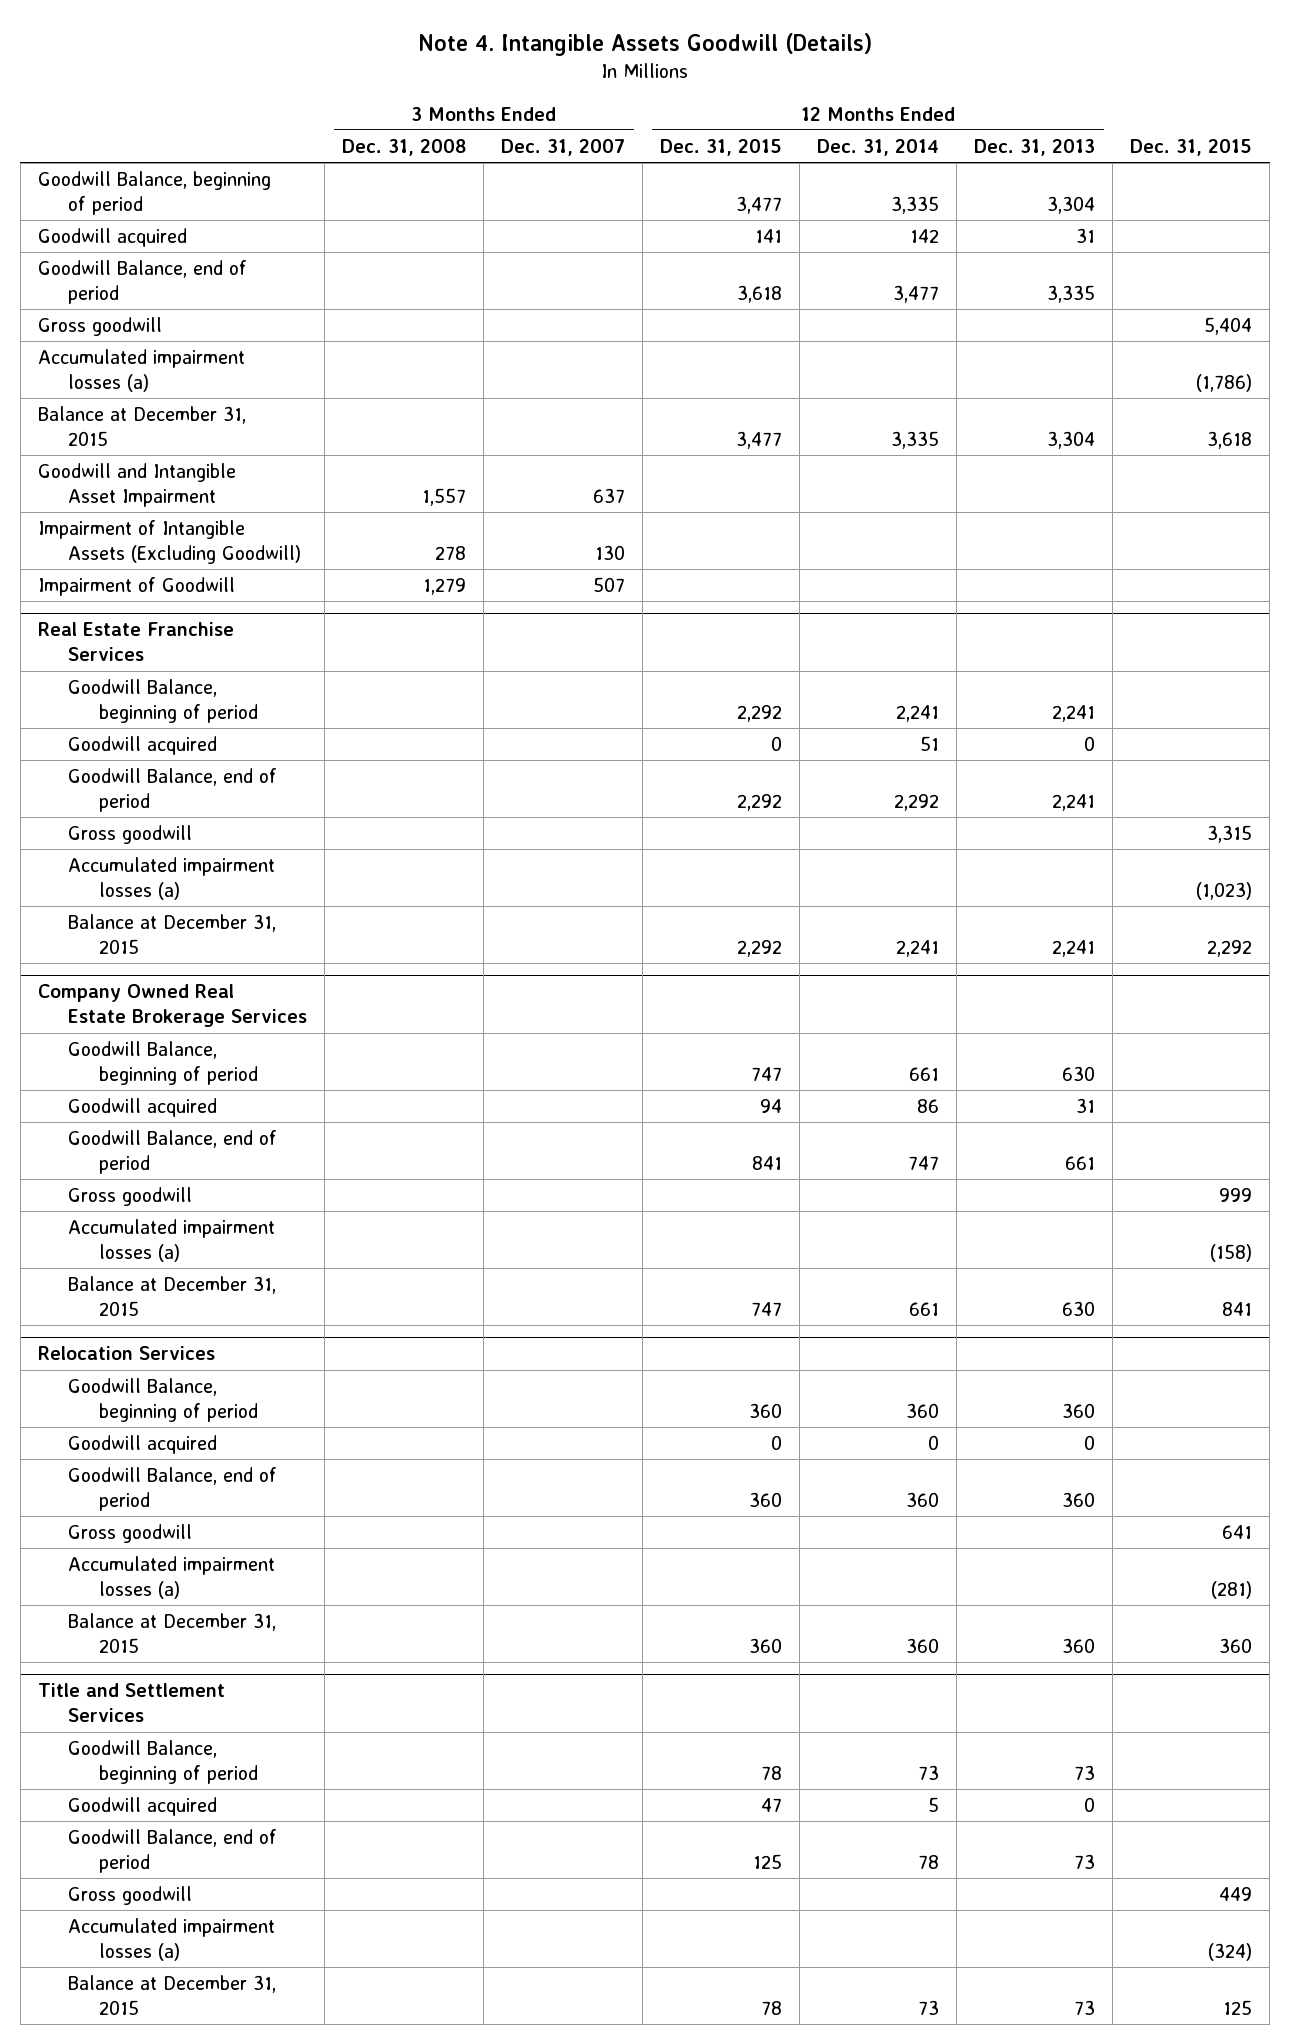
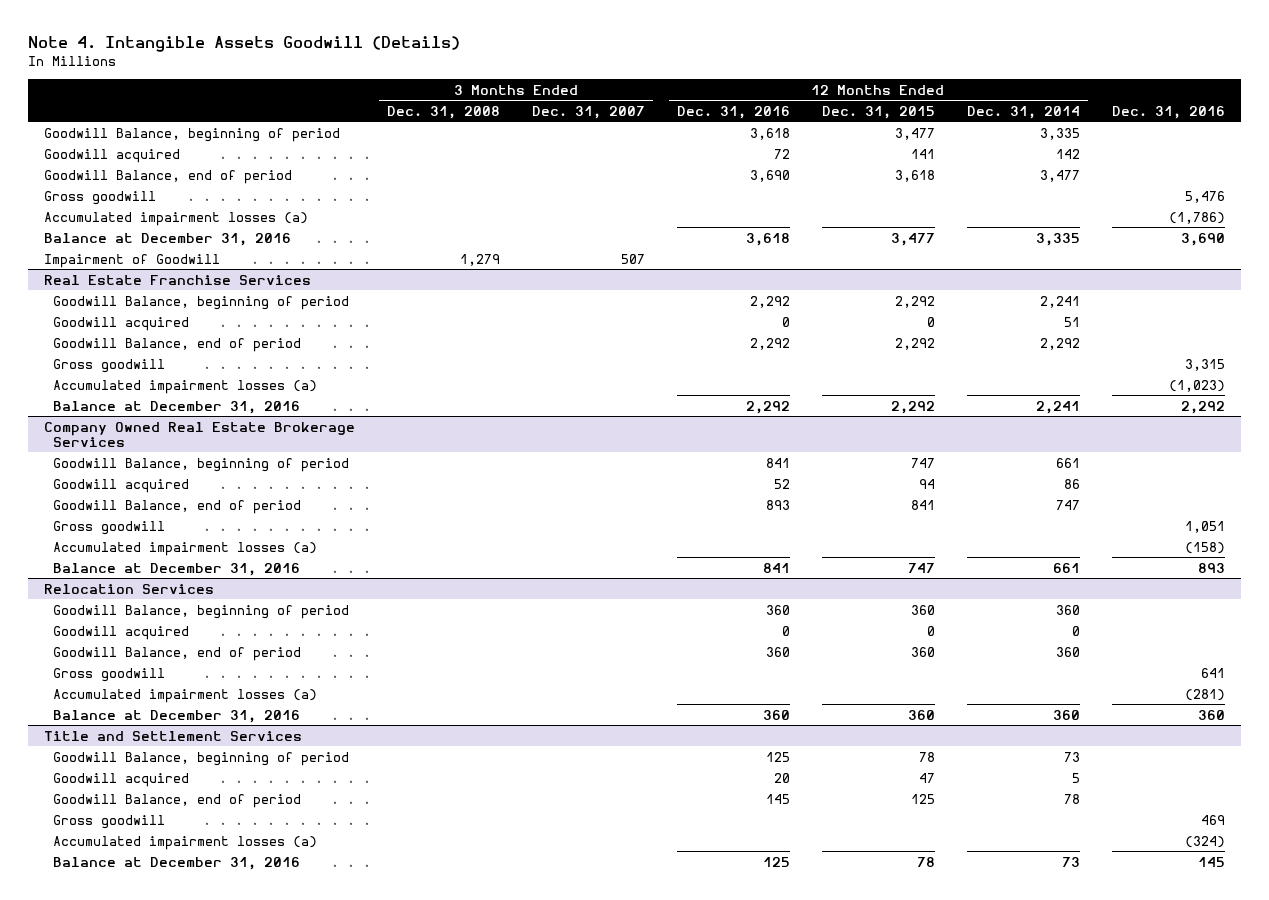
[974,138,1096,156] Dec. 31, 2013 -> none
[1130,138,1253,156] Dec. 31, 2015 -> none
none -> [676,105,790,119] Dec. 31, 2016
none -> [1111,105,1225,119] Dec. 31, 2016
[37,462,236,507] Goodwill and Intangible Asset Impairment -> none
[37,519,302,564] Impairment of Intangible Assets (Excluding Goodwill) -> none
[37,405,246,446] Balance at December 31, 2015 -> [43,232,291,246] Balance at December 31, 2016
[68,913,277,954] Balance at December 31, 2015 -> [53,400,301,414] Balance at December 31, 2016
[68,1275,277,1316] Balance at December 31, 2015 -> [53,562,301,576] Balance at December 31, 2016
[68,1612,277,1653] Balance at December 31, 2015 -> [53,709,301,723] Balance at December 31, 2016
[68,1974,277,2015] Balance at December 31, 2015 -> [53,856,301,870] Balance at December 31, 2016

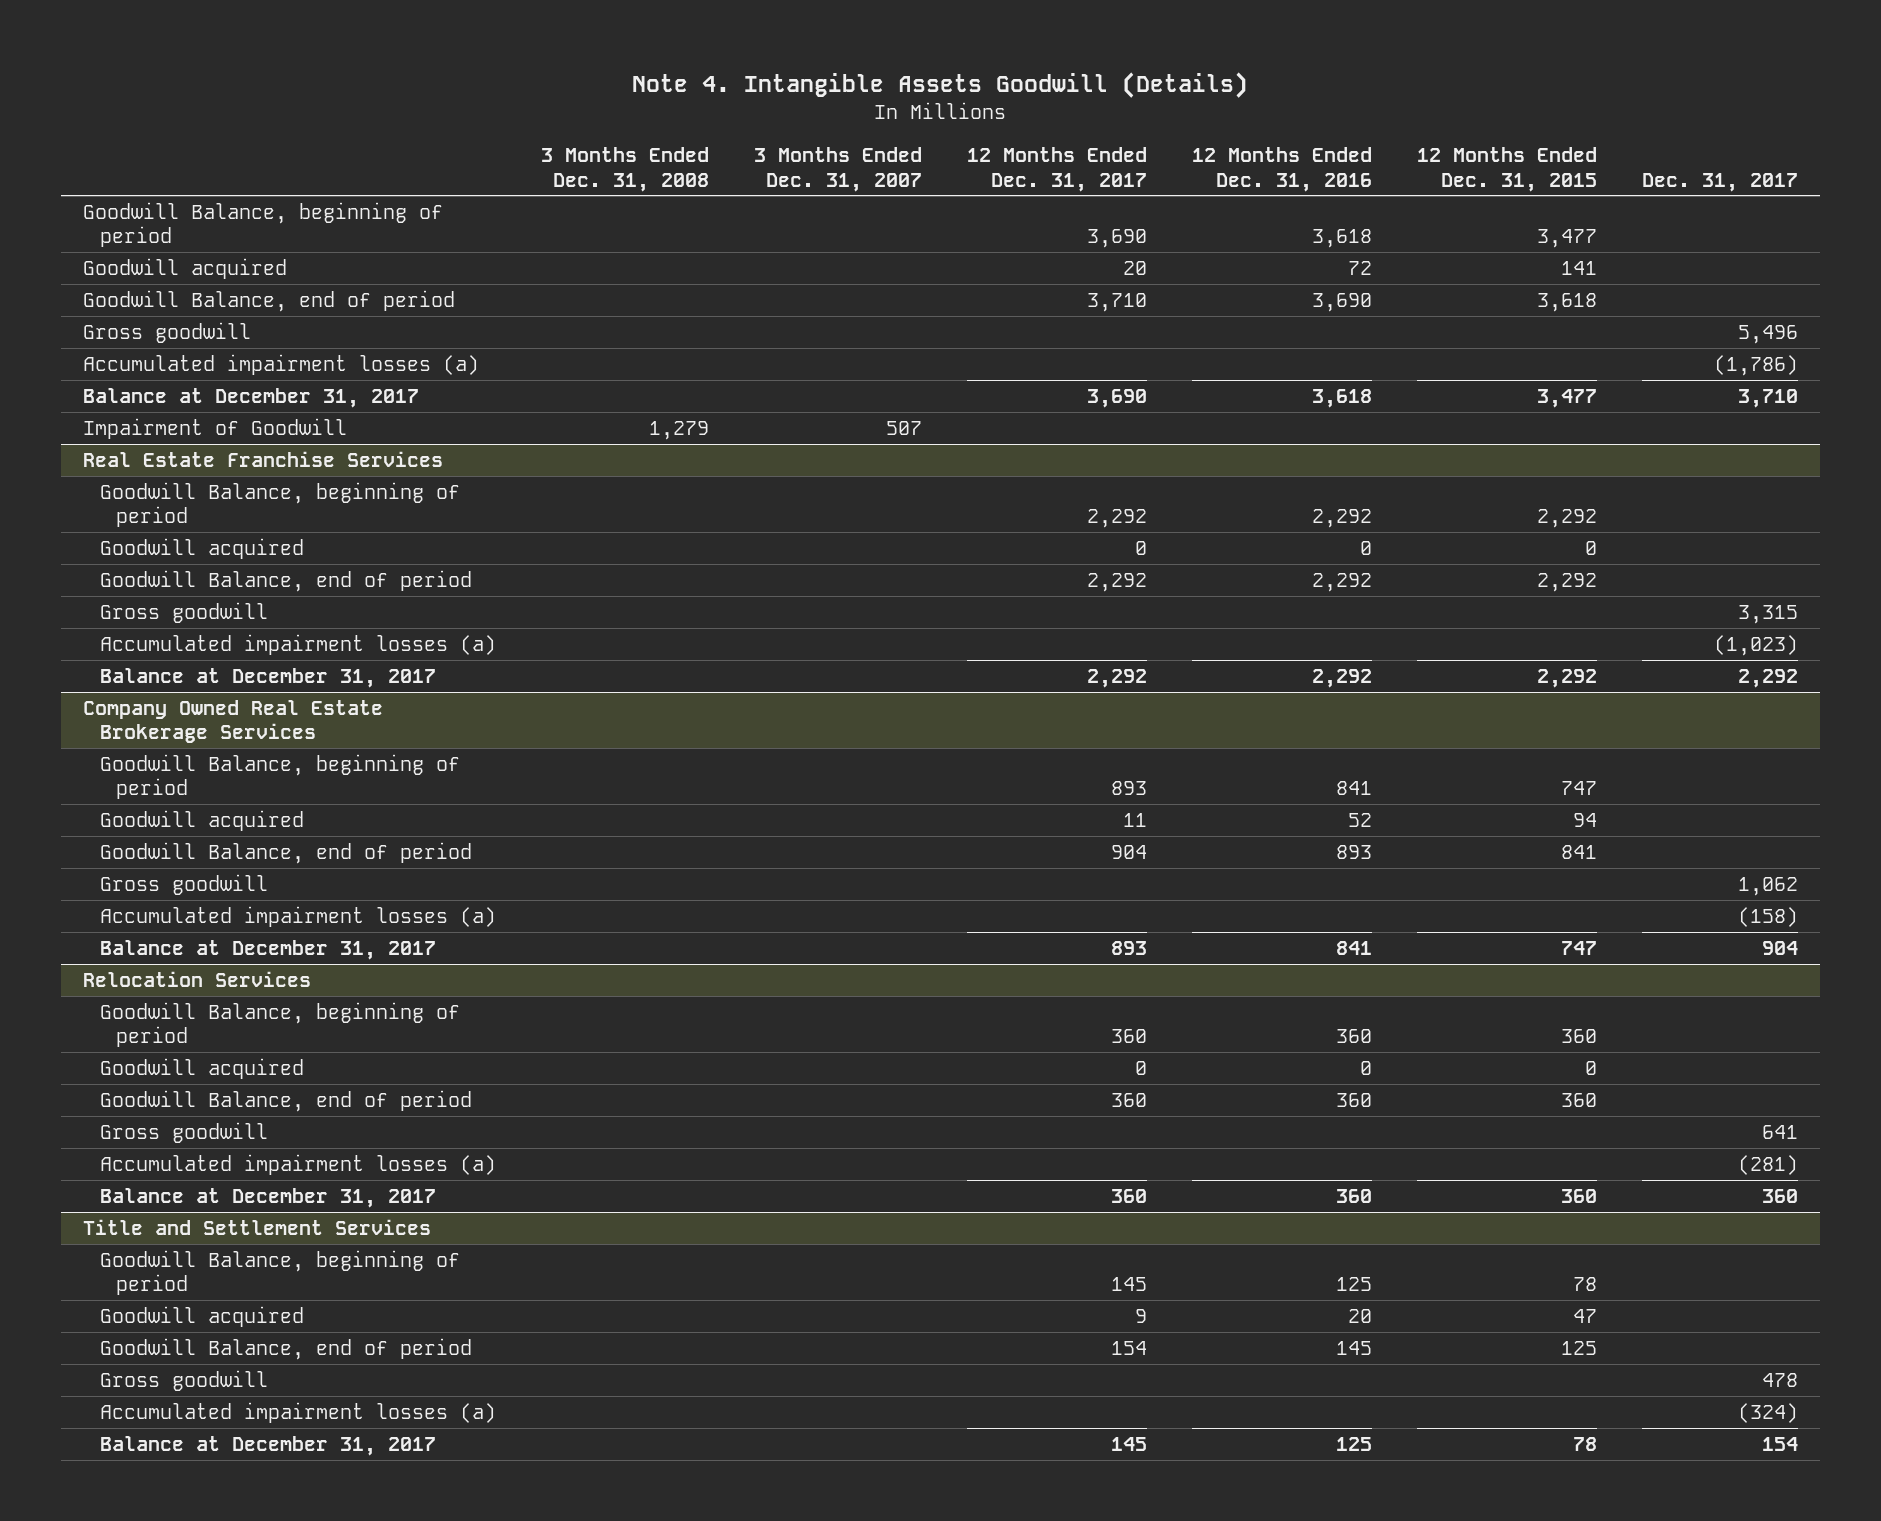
[966,105,1080,119] Dec. 31, 2014 -> none
[1111,105,1225,119] Dec. 31, 2016 -> none
none -> [966,147,1147,192] 12 Months Ended Dec. 31, 2017
none -> [1641,172,1798,192] Dec. 31, 2017
[43,232,291,246] Balance at December 31, 2016 -> [83,388,420,409] Balance at December 31, 2017
[53,400,301,414] Balance at December 31, 2016 -> [99,668,436,689] Balance at December 31, 2017
[53,562,301,576] Balance at December 31, 2016 -> [99,940,436,961] Balance at December 31, 2017
[53,709,301,723] Balance at December 31, 2016 -> [99,1188,436,1209] Balance at December 31, 2017
[53,856,301,870] Balance at December 31, 2016 -> [99,1436,436,1457] Balance at December 31, 2017

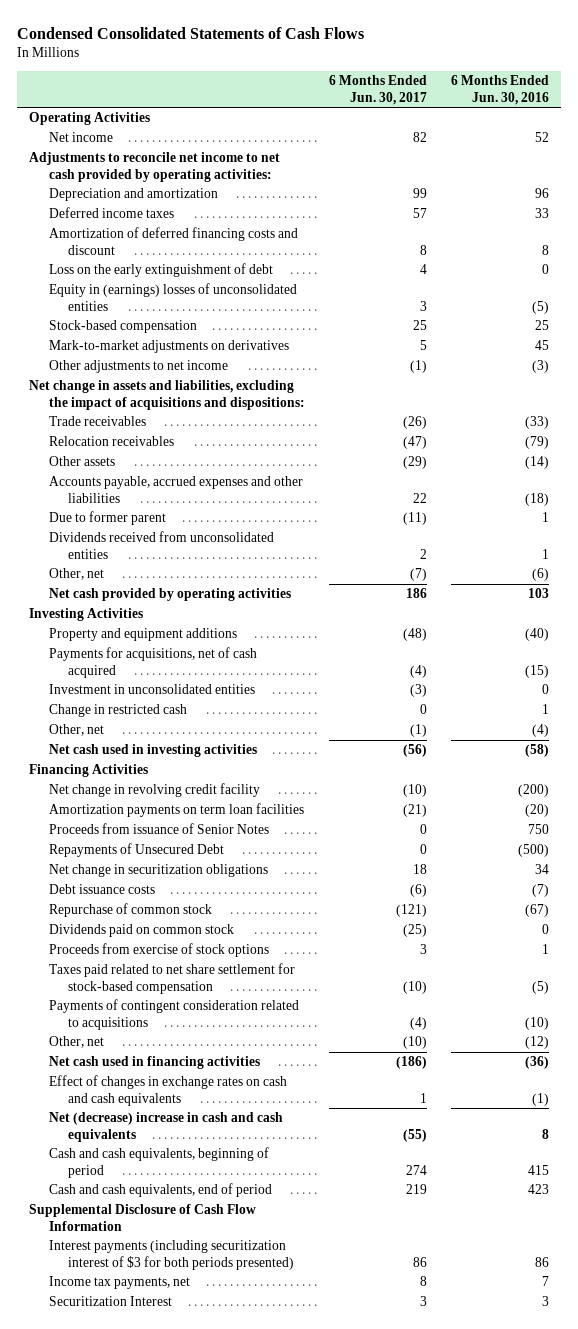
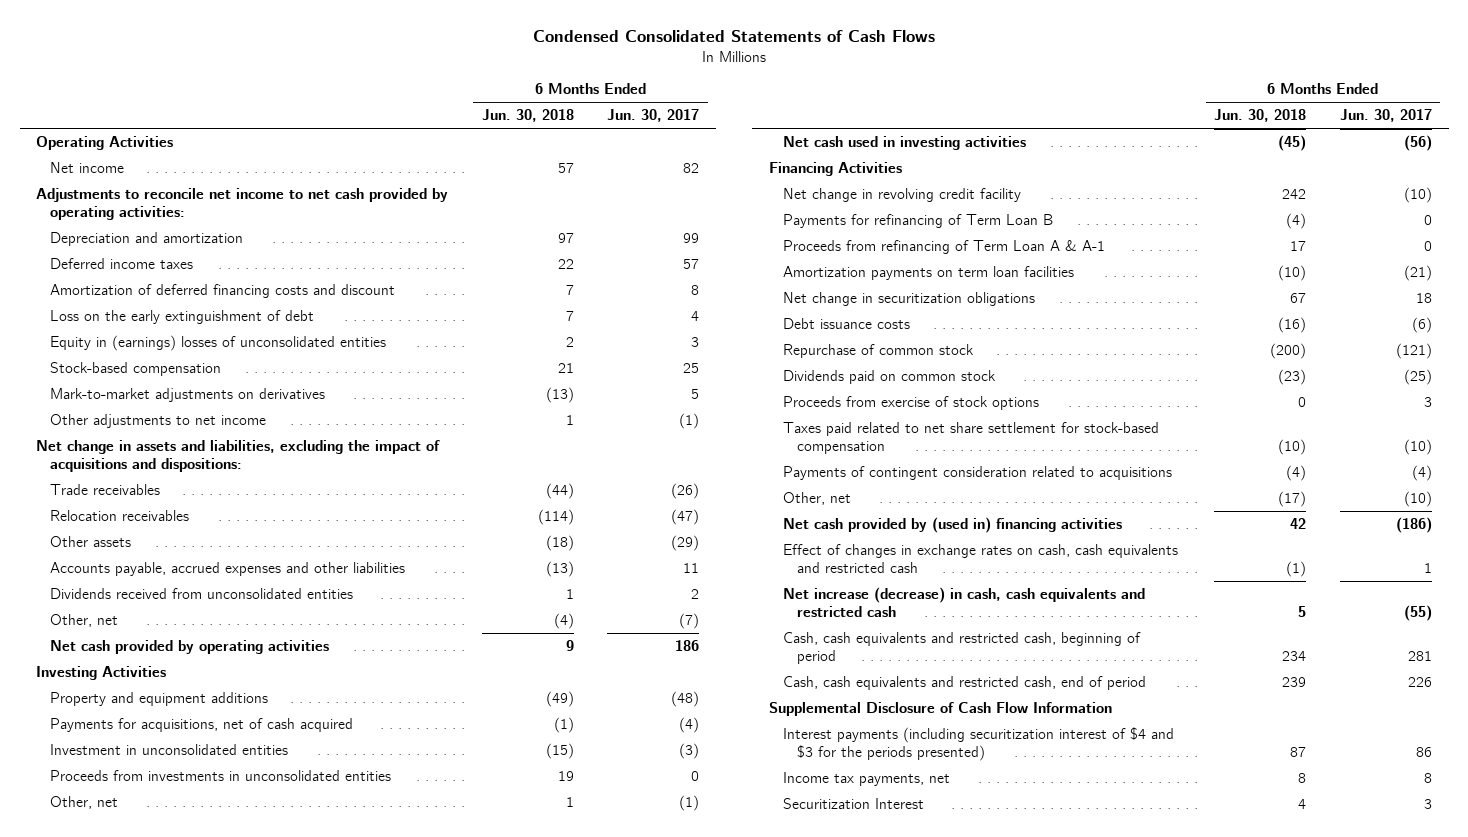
[451,75,550,105] 6 Months Ended Jun. 30, 2016 -> none
none -> [481,109,574,123] Jun. 30, 2018
[48,511,166,526] Due to former parent -> none
[412,492,427,503] 22 -> [683,563,700,574] 11
[48,704,187,718] Change in restricted cash -> none
none -> [50,770,392,782] Proceeds from investments in unconsolidated entities
none -> [782,214,1053,229] Payments for refinancing of Term Loan B
none -> [782,240,1105,255] Proceeds from refinancing of Term Loan A & A-1
[48,823,269,835] Proceeds from issuance of Senior Notes -> none
[48,843,224,858] Repayments of Unsecured Debt -> none
[48,1056,260,1070] Net cash used in financing activities -> [782,517,1122,534] Net cash provided by (used in) financing activities
[48,1075,287,1106] Effect of changes in exchange rates on cash and cash equivalents -> [782,544,1178,573] Effect of changes in exchange rates on cash, cash equivalents and restricted cash
[48,1112,283,1142] Net (decrease) increase in cash and cash equivalents -> [782,587,1145,617] Net increase (decrease) in cash, cash equivalents and restricted cash
[48,1147,269,1178] Cash and cash equivalents, beginning of period -> [782,632,1141,664] Cash, cash equivalents and restricted cash, beginning of period
[405,1164,427,1175] 274 -> [1407,650,1432,661] 281
[48,1183,272,1198] Cash and cash equivalents, end of period -> [782,676,1146,691] Cash, cash equivalents and restricted cash, end of period
[405,1184,427,1195] 219 -> [1407,677,1432,688] 226
[48,1240,295,1270] Interest payments (including securitization interest of $3 for both periods presented) -> [782,727,1174,761] Interest payments (including securitization interest of $4 and $3 for the periods presented)

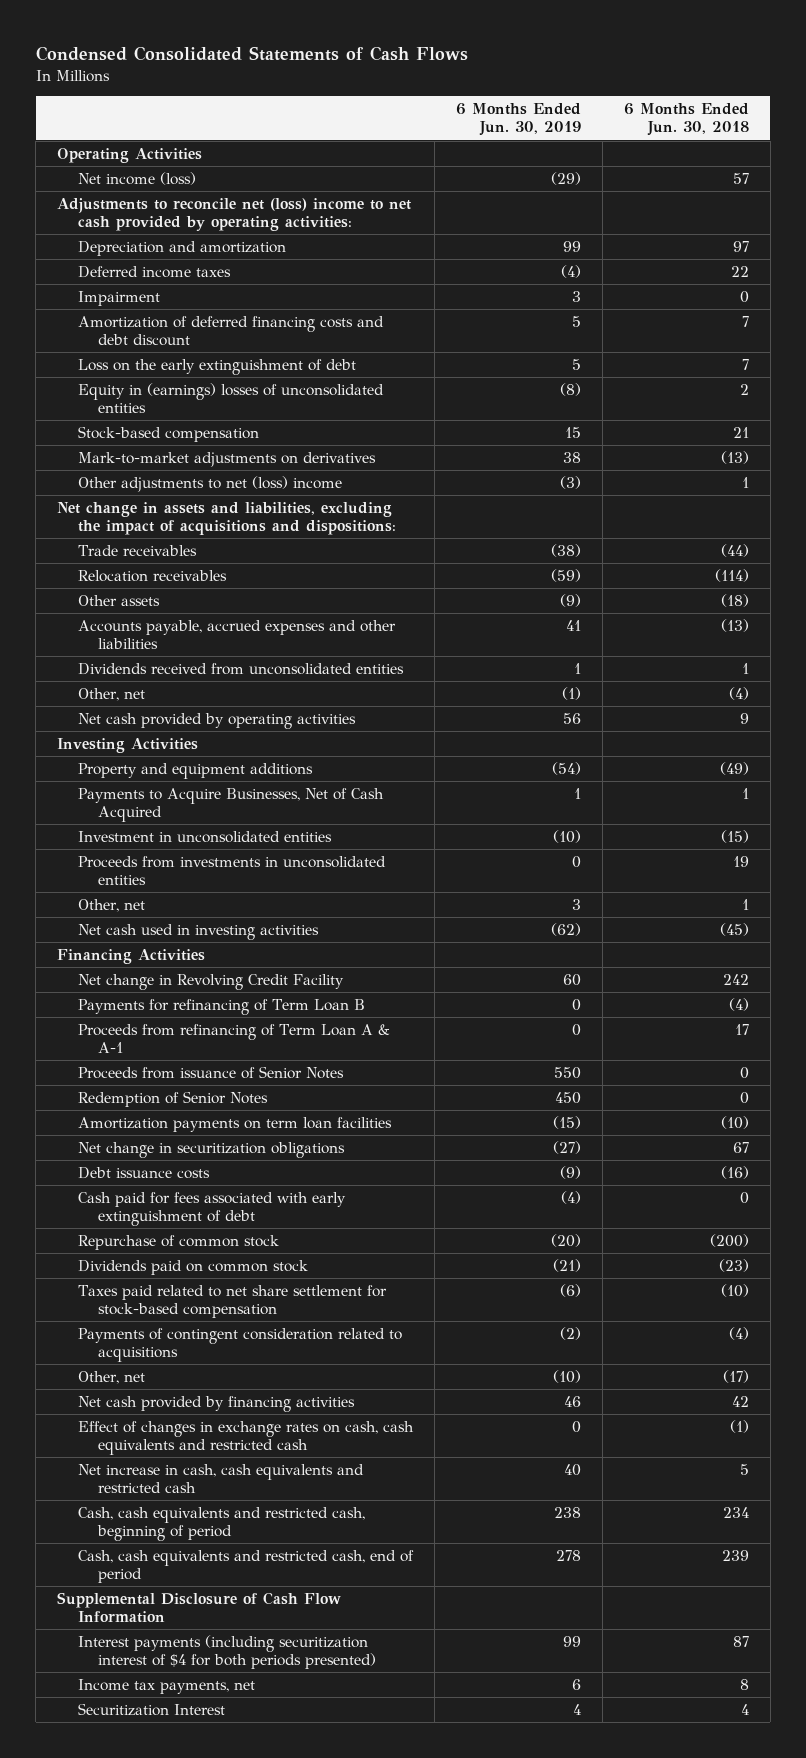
[607,109,700,123] Jun. 30, 2017 -> none
none -> [455,103,581,137] 6 Months Ended Jun. 30, 2019
[50,162,125,174] Net income -> [77,171,196,185] Net income (loss)
[36,188,449,220] Adjustments to reconcile net income to net cash provided by operating activities: -> [57,197,412,231] Adjustments to reconcile net (loss) income to net cash provided by operating activities:
none -> [77,290,160,306] Impairment
[50,284,396,299] Amortization of deferred financing costs and discount -> [77,315,384,346] Amortization of deferred financing costs and debt discount
[50,414,267,429] Other adjustments to net income -> [77,475,342,492] Other adjustments to net (loss) income
[50,718,354,733] Payments for acquisitions, net of cash acquired -> [77,787,384,822] Payments to Acquire Businesses, Net of Cash Acquired
[553,717,574,734] (1) -> [741,787,749,799] 1
[782,188,1021,203] Net change in revolving credit facility -> [77,973,344,990] Net change in Revolving Credit Facility
none -> [77,1065,344,1079] Proceeds from issuance of Senior Notes
none -> [77,1090,268,1107] Redemption of Senior Notes
none -> [77,1191,346,1226] Cash paid for fees associated with early extinguishment of debt
[782,396,1039,411] Proceeds from exercise of stock options -> none
[782,517,1122,534] Net cash provided by (used in) financing activities -> [77,1395,355,1412] Net cash provided by financing activities
[782,587,1145,617] Net increase (decrease) in cash, cash equivalents and restricted cash -> [77,1463,364,1493] Net increase in cash, cash equivalents and restricted cash
[782,727,1174,761] Interest payments (including securitization interest of $4 and $3 for the periods presented) -> [77,1634,377,1669] Interest payments (including securitization interest of $4 for both periods presented)

